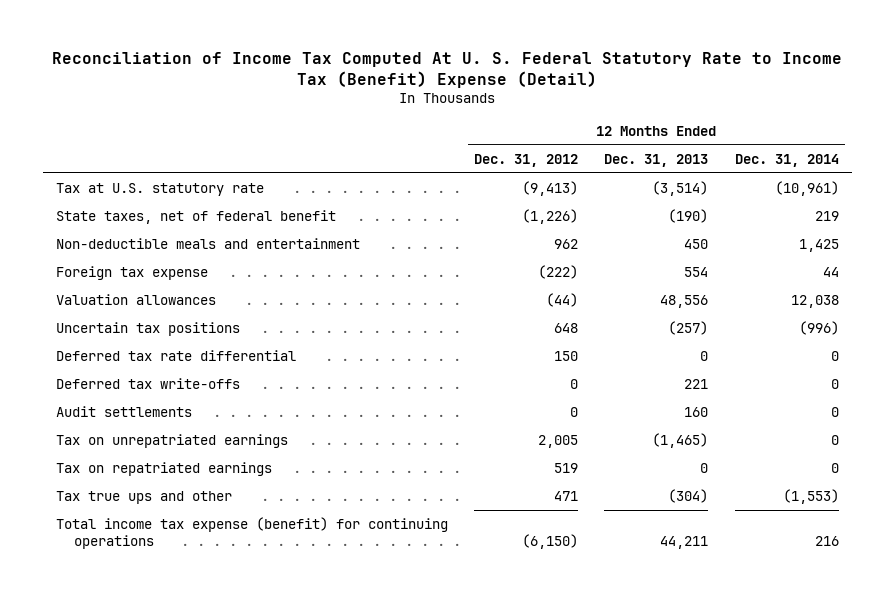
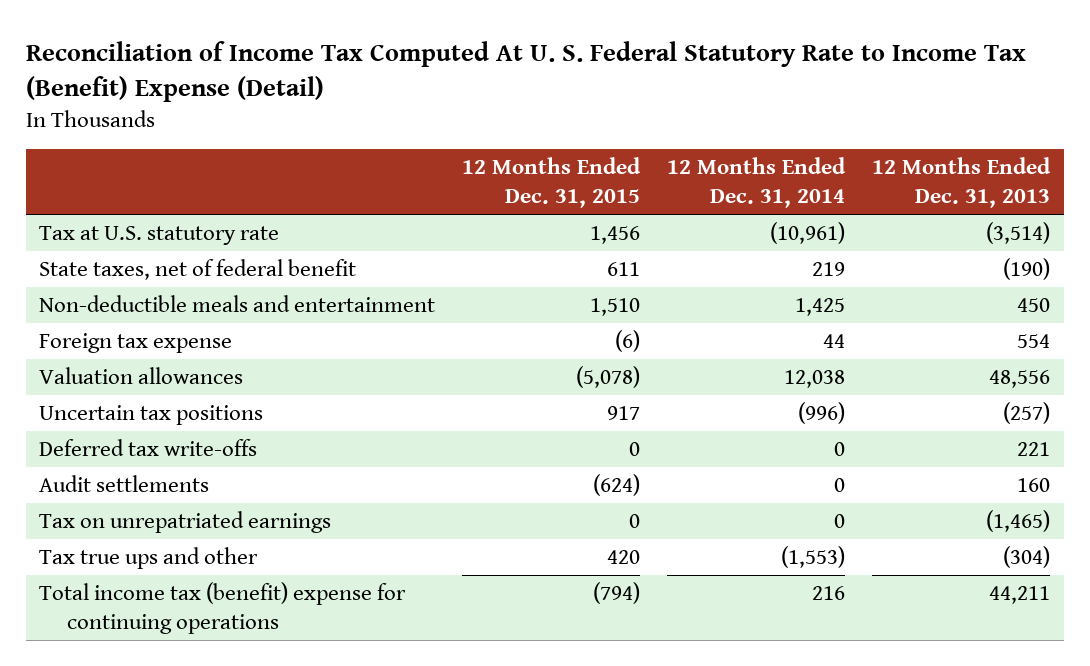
[474,153,579,167] Dec. 31, 2012 -> none
none -> [462,157,642,209] 12 Months Ended Dec. 31, 2015
[55,349,296,361] Deferred tax rate differential -> none
[55,461,272,476] Tax on repatriated earnings -> none
[55,516,448,549] Total income tax expense (benefit) for continuing operations -> [39,582,407,634] Total income tax (benefit) expense for continuing operations

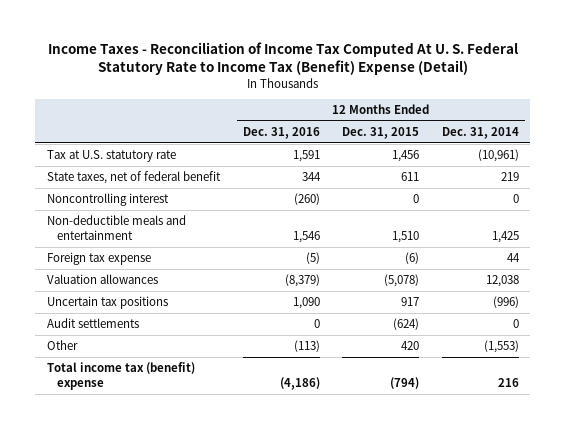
[25,40,1026,103] Reconciliation of Income Tax Computed At U. S. Federal Statutory Rate to Income Tax (Benefit) Expense (Detail) -> [47,41,518,75] Income Taxes - Reconciliation of Income Tax Computed At U. S. Federal Statutory Rate to Income Tax (Benefit) Expense (Detail)
[872,157,1052,209] 12 Months Ended Dec. 31, 2013 -> none
none -> [242,127,320,140] Dec. 31, 2016
none -> [46,193,169,207] Noncontrolling interest
[39,439,258,457] Deferred tax write-offs -> none
[39,511,332,534] Tax on unrepatriated earnings -> none
[39,547,259,570] Tax true ups and other -> [46,340,78,351] Other
[39,582,407,634] Total income tax (benefit) expense for continuing operations -> [46,362,195,391] Total income tax (benefit) expense

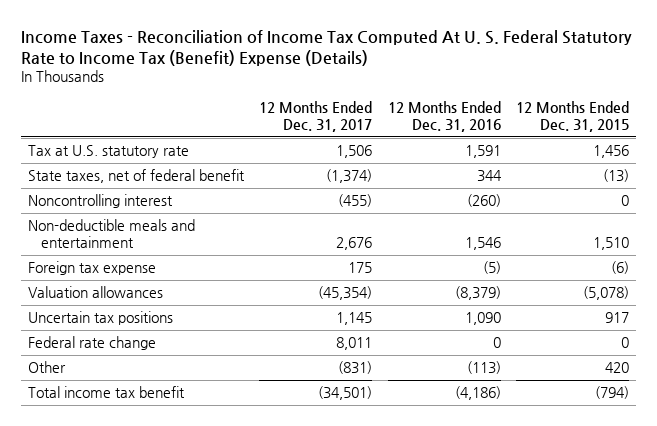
[47,41,518,75] Income Taxes - Reconciliation of Income Tax Computed At U. S. Federal Statutory Rate to Income Tax (Benefit) Expense (Detail) -> [20,29,632,66] Income Taxes - Reconciliation of Income Tax Computed At U. S. Federal Statutory Rate to Income Tax (Benefit) Expense (Details)
[442,127,520,140] Dec. 31, 2014 -> none
none -> [259,101,373,132] 12 Months Ended Dec. 31, 2017
[401,172,420,182] 611 -> [602,169,629,183] (13)
[46,318,139,329] Audit settlements -> none
none -> [28,336,157,351] Federal rate change
[46,362,195,391] Total income tax (benefit) expense -> [28,386,186,399] Total income tax benefit

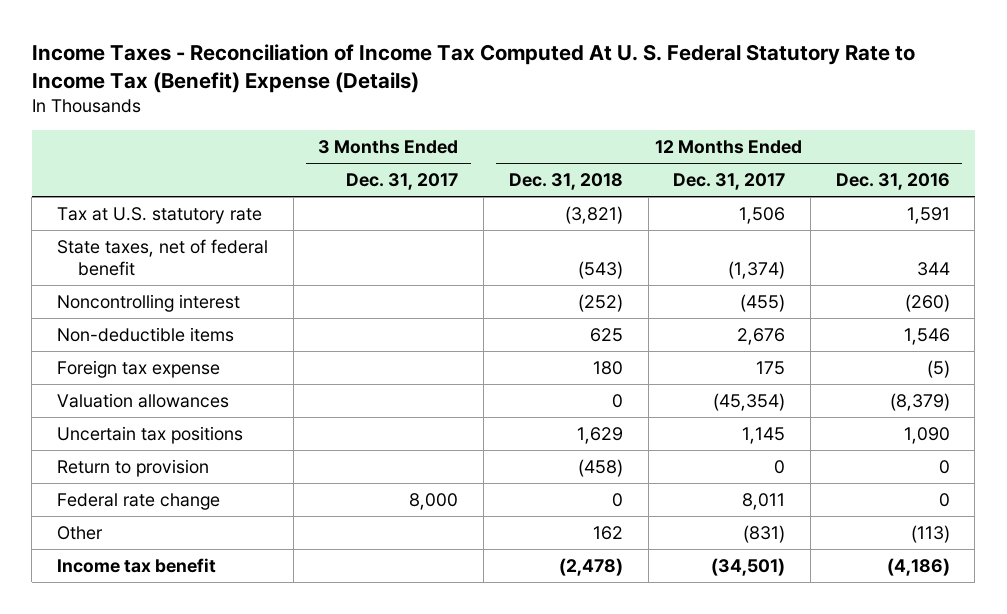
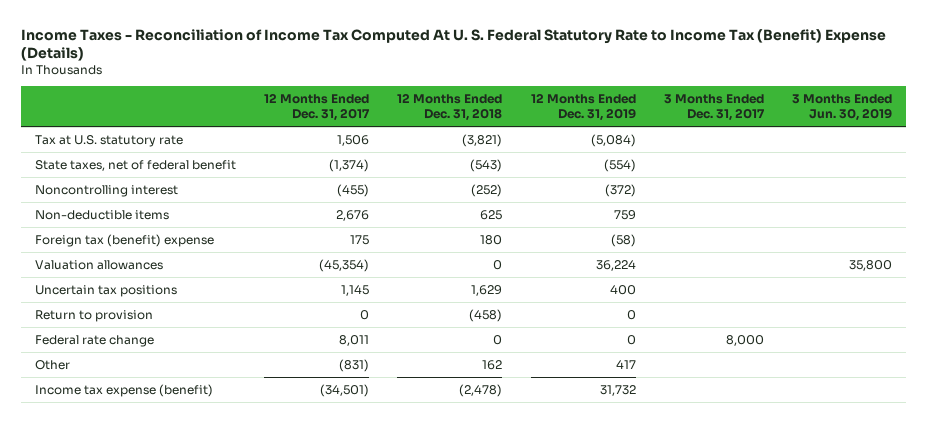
[835,173,950,191] Dec. 31, 2016 -> none
none -> [530,92,636,122] 12 Months Ended Dec. 31, 2019
none -> [792,93,893,122] 3 Months Ended Jun. 30, 2019
[56,360,220,379] Foreign tax expense -> [35,233,215,247] Foreign tax (benefit) expense
[56,558,216,574] Income tax benefit -> [35,383,214,397] Income tax expense (benefit)

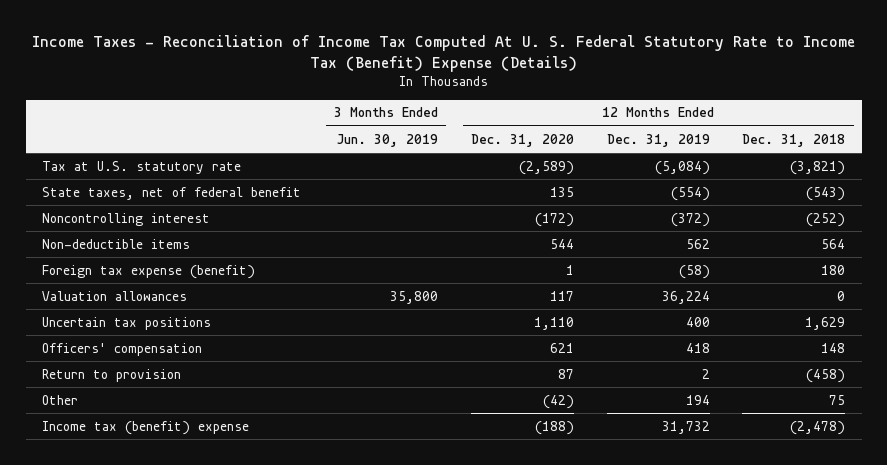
[264,92,371,122] 12 Months Ended Dec. 31, 2017 -> none
[663,93,765,122] 3 Months Ended Dec. 31, 2017 -> none
none -> [470,133,574,147] Dec. 31, 2020
[480,209,503,220] 625 -> [821,238,846,249] 564
[613,209,636,220] 759 -> [685,238,710,249] 562
[35,233,215,247] Foreign tax (benefit) expense -> [42,264,256,279] Foreign tax expense (benefit)
[35,334,155,347] Federal rate change -> none
none -> [42,342,203,356] Officers' compensation
[626,309,636,320] 0 -> [701,368,710,379] 2
[482,359,503,370] 162 -> [829,394,846,405] 75
[615,359,636,369] 417 -> [685,394,710,405] 194
[35,383,214,397] Income tax expense (benefit) -> [42,420,250,435] Income tax (benefit) expense

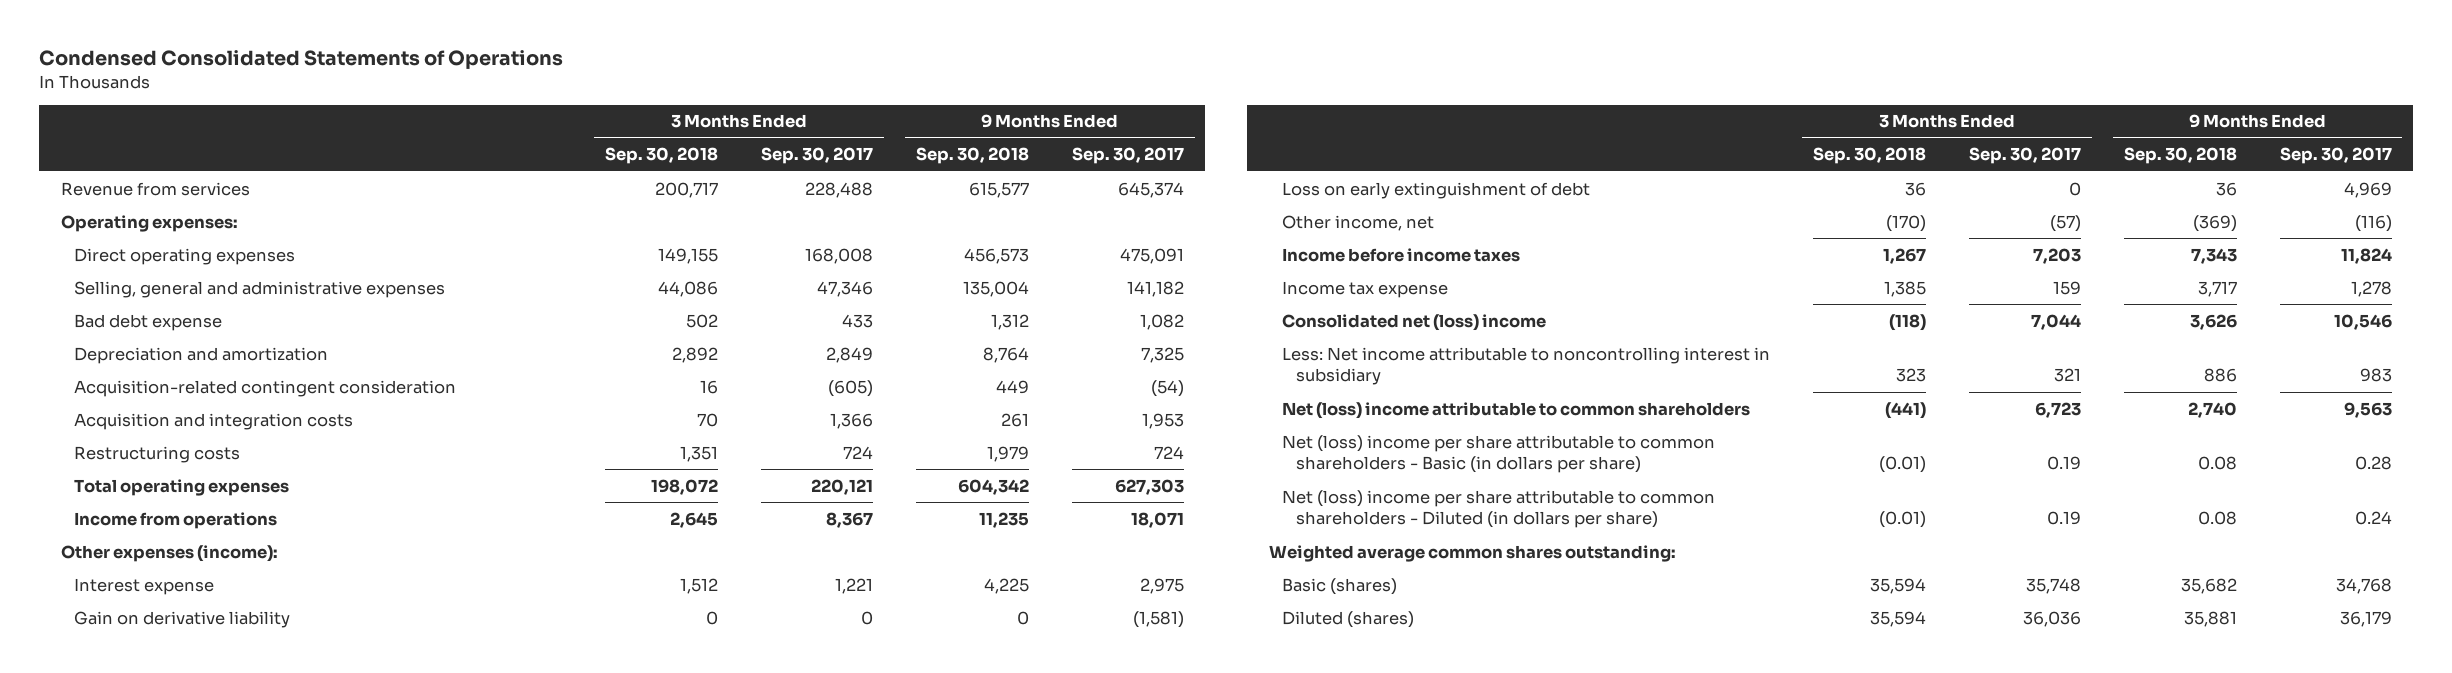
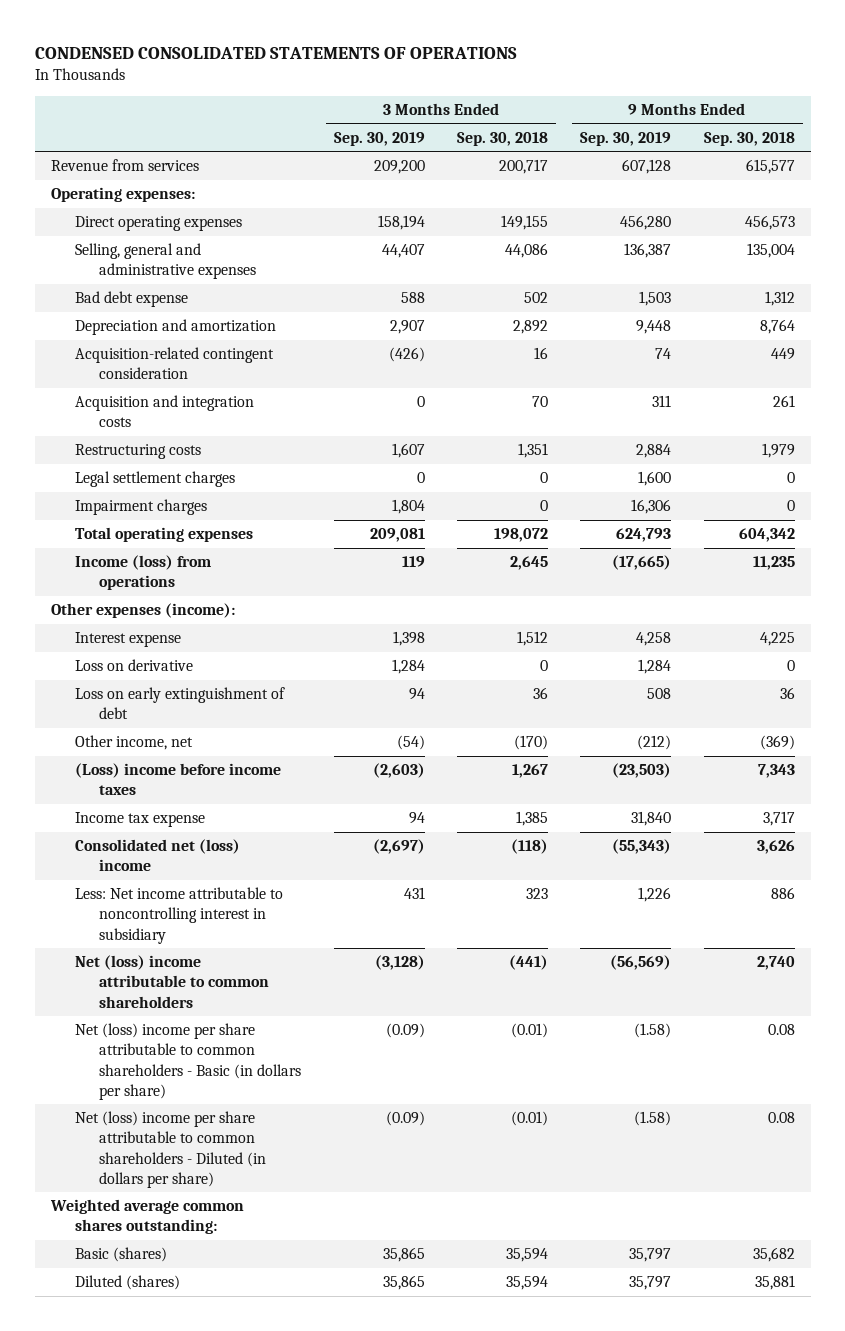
[39,50,564,70] Condensed Consolidated Statements of Operations -> [34,47,517,60] CONDENSED CONSOLIDATED STATEMENTS OF OPERATIONS
[761,147,874,165] Sep. 30, 2017 -> none
[1071,147,1184,165] Sep. 30, 2017 -> none
none -> [333,131,425,146] Sep. 30, 2019
none -> [580,131,672,146] Sep. 30, 2019
none -> [75,471,236,488] Legal settlement charges
none -> [75,499,208,516] Impairment charges
[74,511,278,529] Income from operations -> [75,555,212,591] Income (loss) from operations
[74,610,291,628] Gain on derivative liability -> [75,659,194,672] Loss on derivative
[1282,247,1521,262] Income before income taxes -> [75,763,282,796] (Loss) income before income taxes

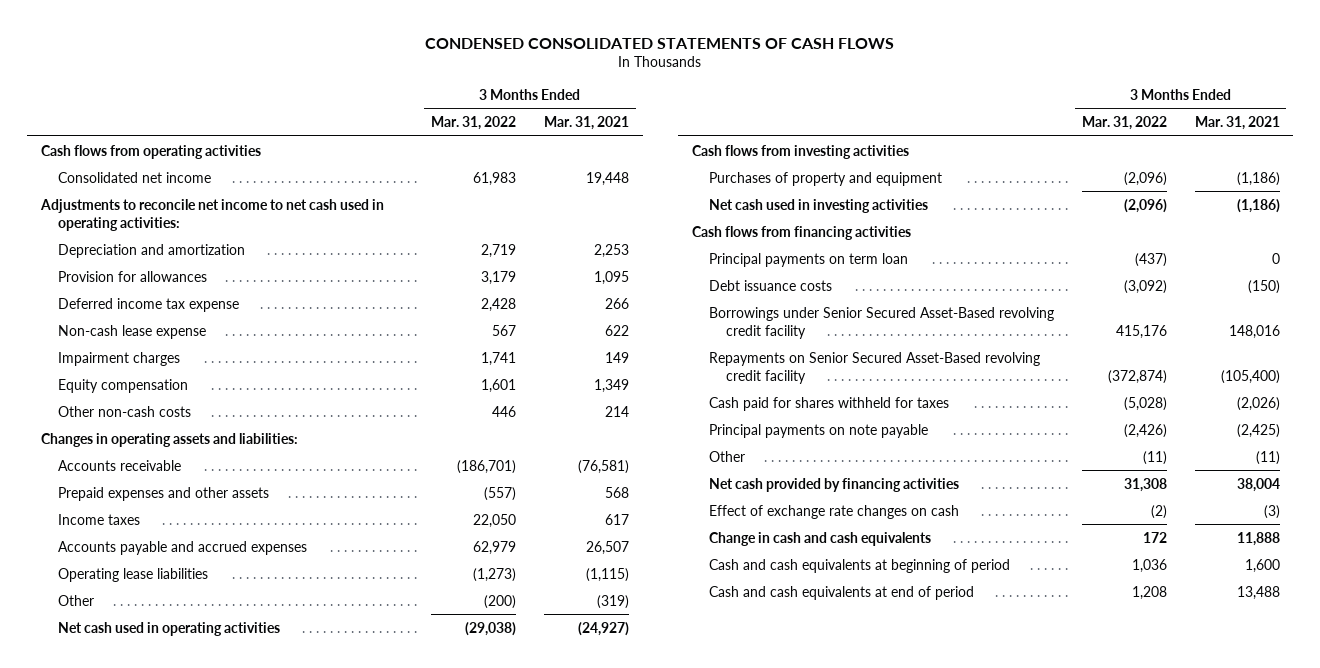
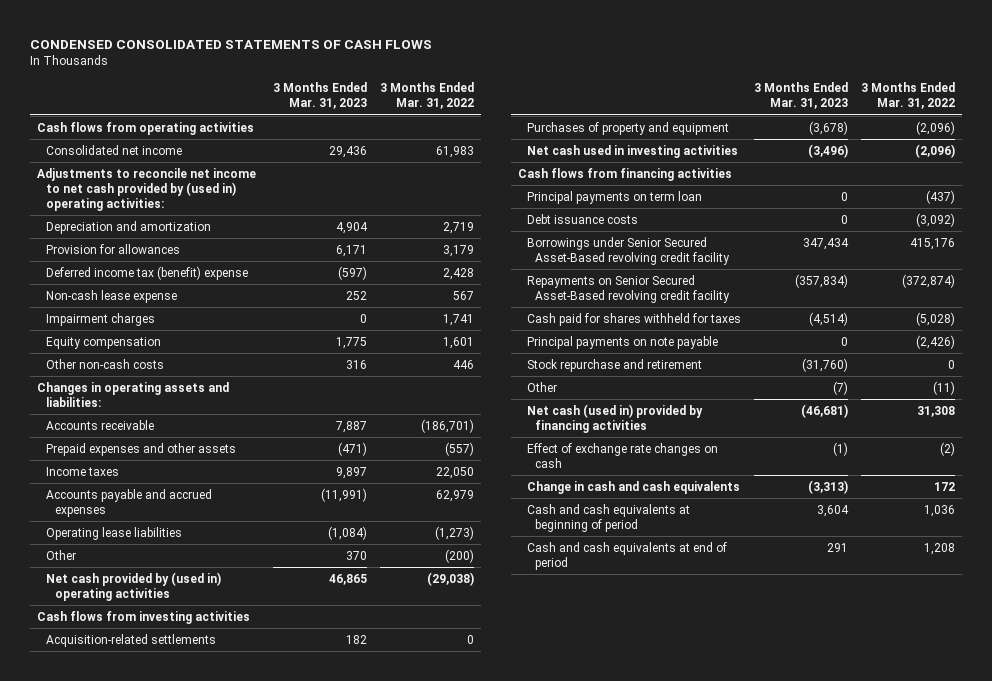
[543,116,629,131] Mar. 31, 2021 -> none
none -> [273,82,368,110] 3 Months Ended Mar. 31, 2023
[39,198,384,231] Adjustments to reconcile net income to net cash used in operating activities: -> [36,167,256,212] Adjustments to reconcile net income to net cash provided by (used in) operating activities:
[57,297,239,312] Deferred income tax expense -> [45,265,248,280] Deferred income tax (benefit) expense
[57,621,280,636] Net cash used in operating activities -> [45,571,221,601] Net cash provided by (used in) operating activities
none -> [45,633,216,647] Acquisition-related settlements
none -> [526,358,702,372] Stock repurchase and retirement
[708,477,959,492] Net cash provided by financing activities -> [526,403,703,433] Net cash (used in) provided by financing activities

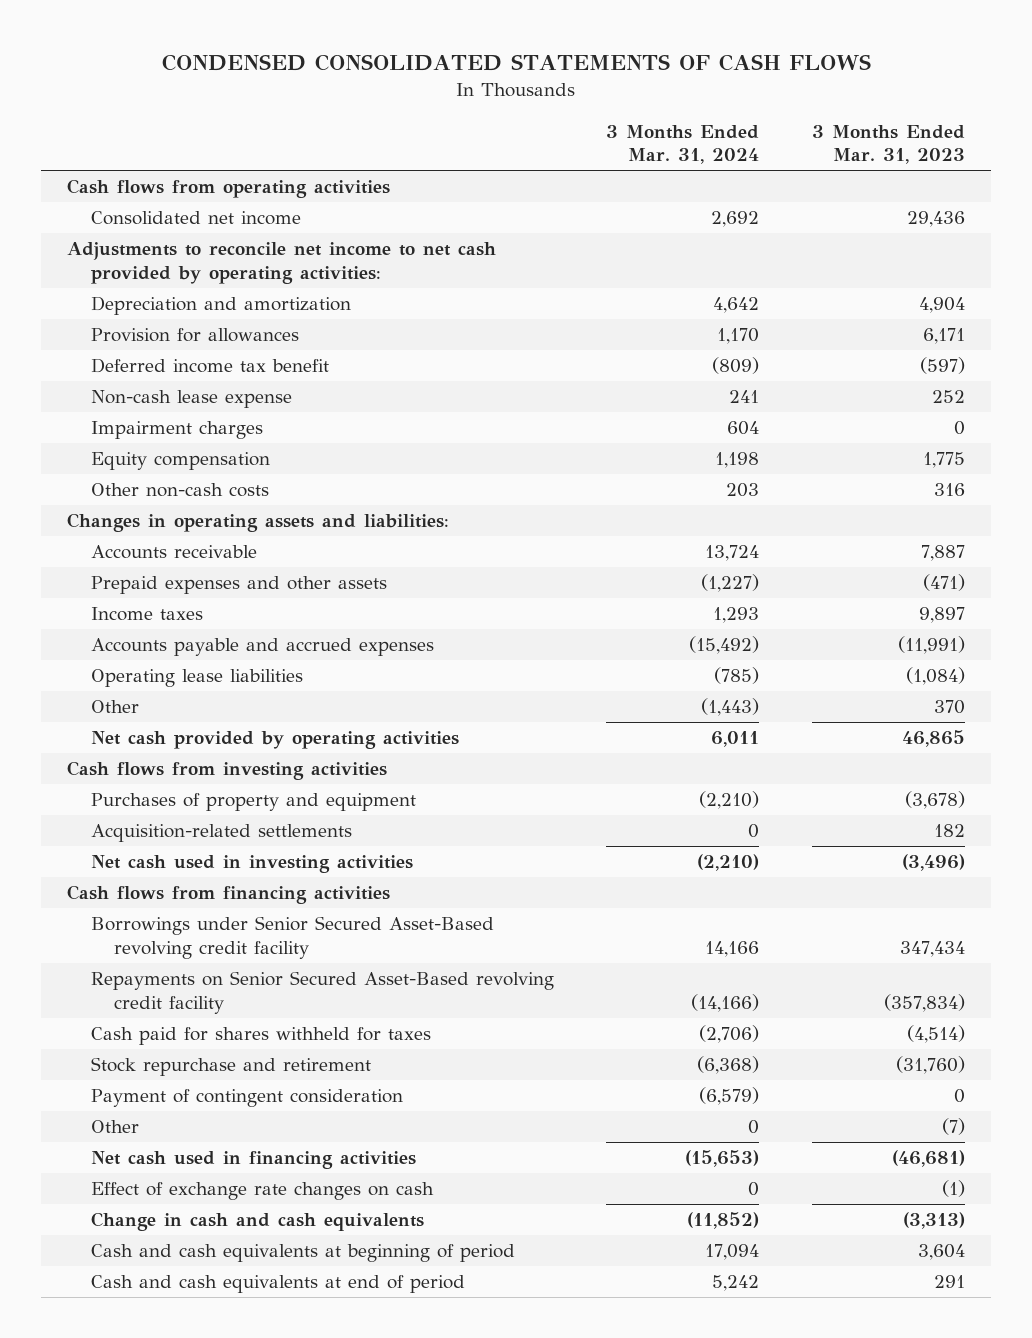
[380,82,475,110] 3 Months Ended Mar. 31, 2022 -> none
none -> [606,124,760,165] 3 Months Ended Mar. 31, 2024
[36,167,256,212] Adjustments to reconcile net income to net cash provided by (used in) operating activities: -> [66,242,496,284] Adjustments to reconcile net income to net cash provided by operating activities:
[45,265,248,280] Deferred income tax (benefit) expense -> [90,358,329,374] Deferred income tax benefit
[45,571,221,601] Net cash provided by (used in) operating activities -> [90,731,459,750] Net cash provided by operating activities
[45,633,216,647] Acquisition-related settlements -> [90,824,352,843] Acquisition-related settlements
[526,190,702,204] Principal payments on term loan -> none
[526,213,638,224] Debt issuance costs -> none
[526,335,718,349] Principal payments on note payable -> none
none -> [90,1089,403,1108] Payment of contingent consideration
[526,403,703,433] Net cash (used in) provided by financing activities -> [90,1151,416,1170] Net cash used in financing activities

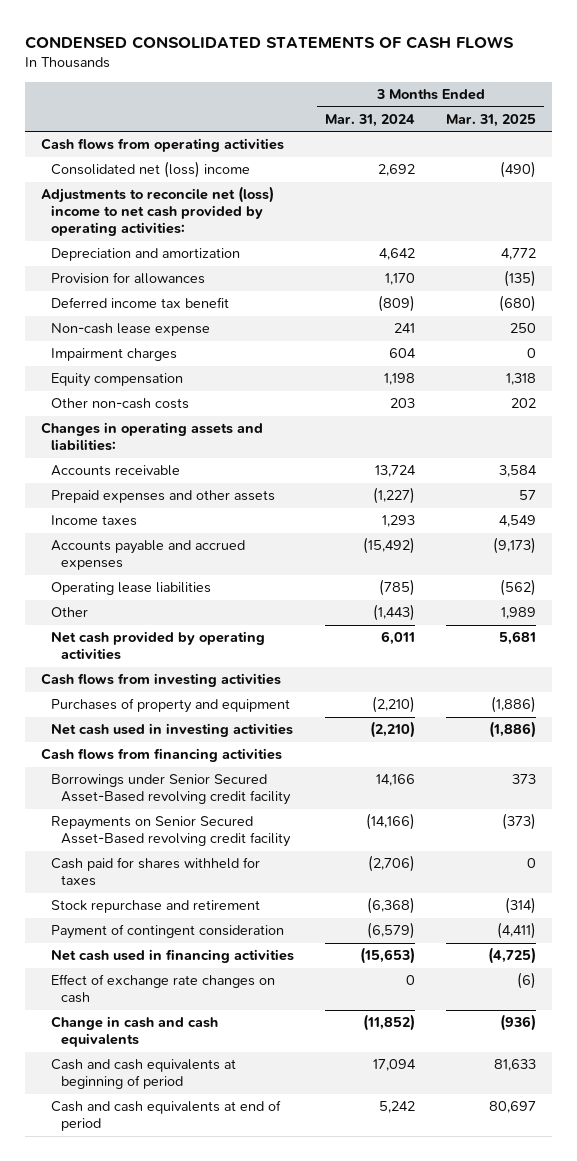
[811,124,965,165] 3 Months Ended Mar. 31, 2023 -> none
none -> [446,113,537,127] Mar. 31, 2025
[90,211,301,226] Consolidated net income -> [50,161,250,179] Consolidated net (loss) income
[66,242,496,284] Adjustments to reconcile net income to net cash provided by operating activities: -> [40,186,274,237] Adjustments to reconcile net (loss) income to net cash provided by operating activities:
[90,824,352,843] Acquisition-related settlements -> none
[90,1120,139,1134] Other -> none

